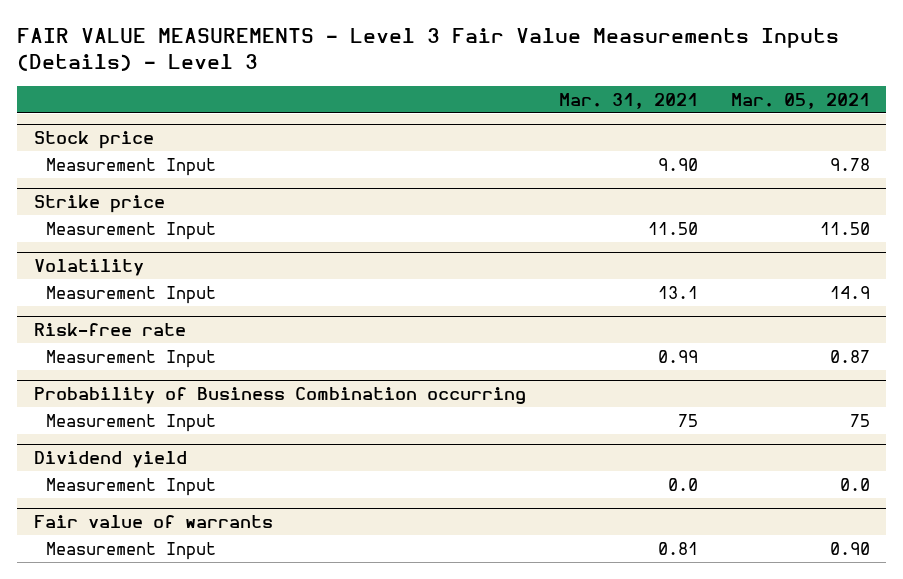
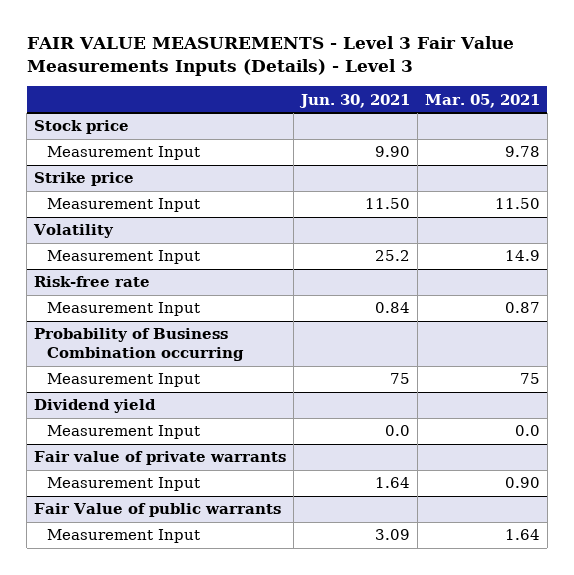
[558,92,698,109] Mar. 31, 2021 -> none
none -> [298,93,410,108] Jun. 30, 2021
[33,515,273,529] Fair value of warrants -> [34,451,287,466] Fair value of private warrants
none -> [34,503,282,518] Fair Value of public warrants
none -> [46,529,200,544] Measurement Input

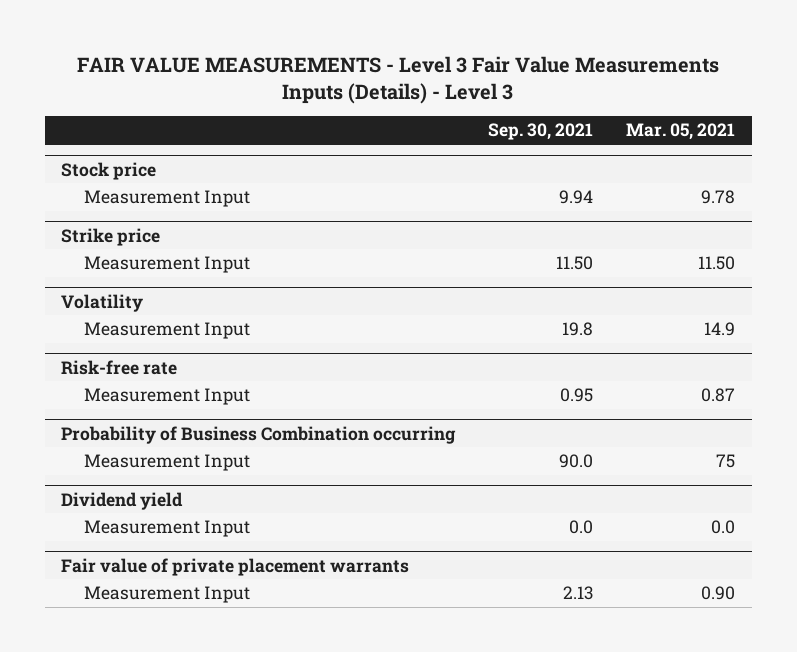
[298,93,410,108] Jun. 30, 2021 -> none
none -> [488,123,594,141] Sep. 30, 2021
[34,451,287,466] Fair value of private warrants -> [61,557,410,576] Fair value of private placement warrants
[34,503,282,518] Fair Value of public warrants -> none
[46,529,200,544] Measurement Input -> none

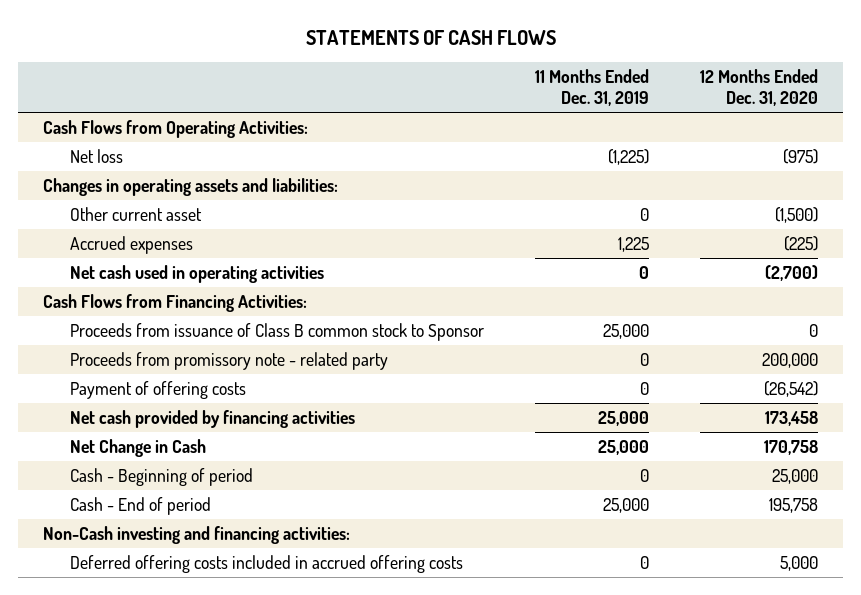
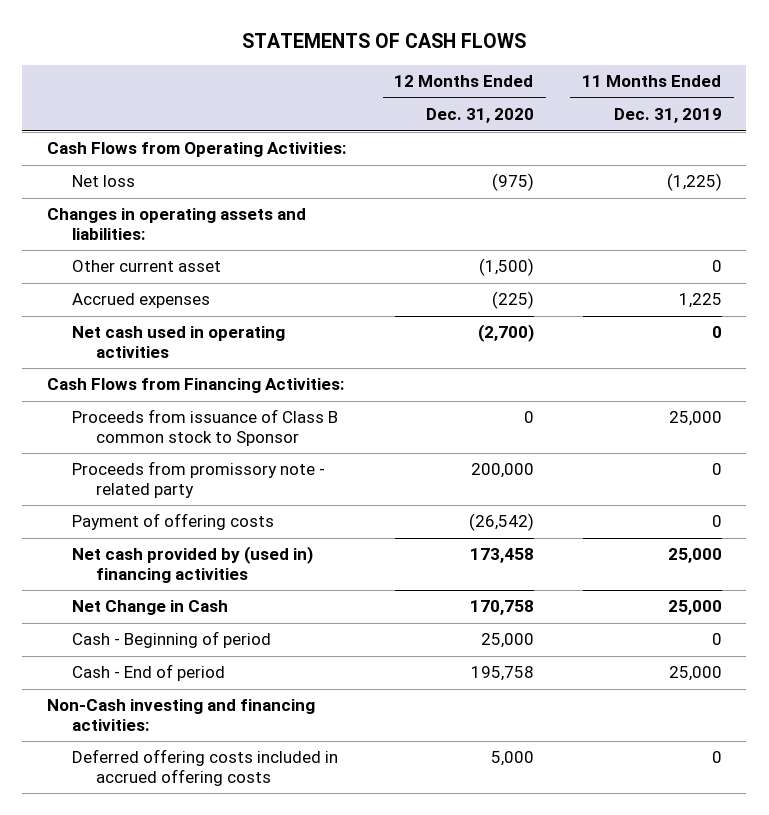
[70,409,356,428] Net cash provided by financing activities -> [71,546,313,583] Net cash provided by (used in) financing activities

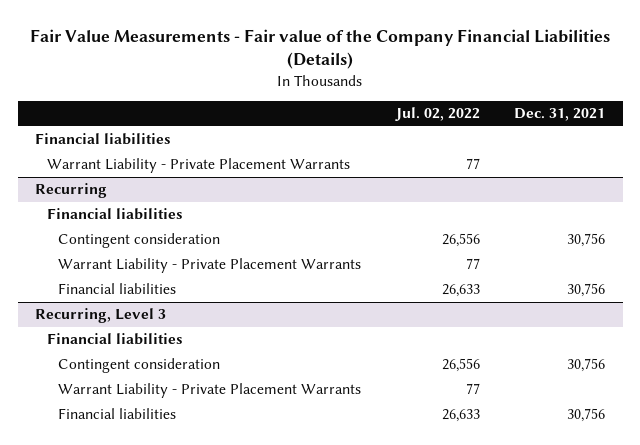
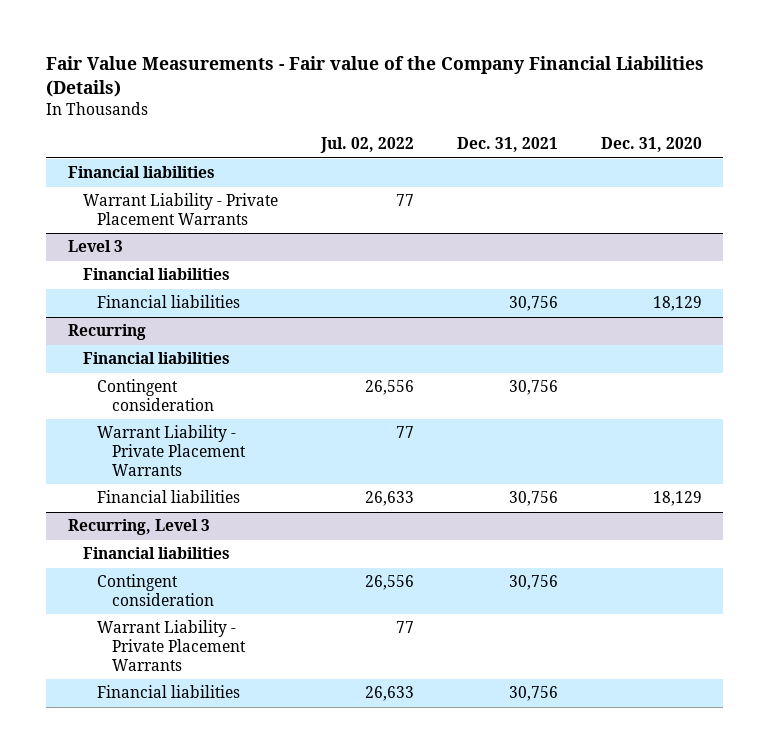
none -> [600,137,702,153] Dec. 31, 2020
none -> [67,240,123,253] Level 3
none -> [82,268,230,281] Financial liabilities
none -> [97,295,241,309] Financial liabilities

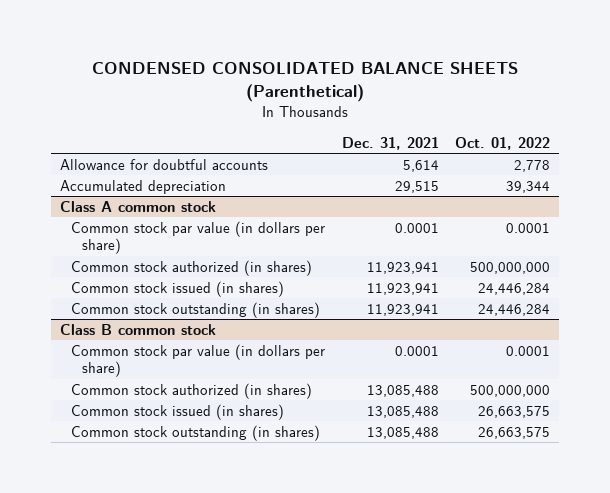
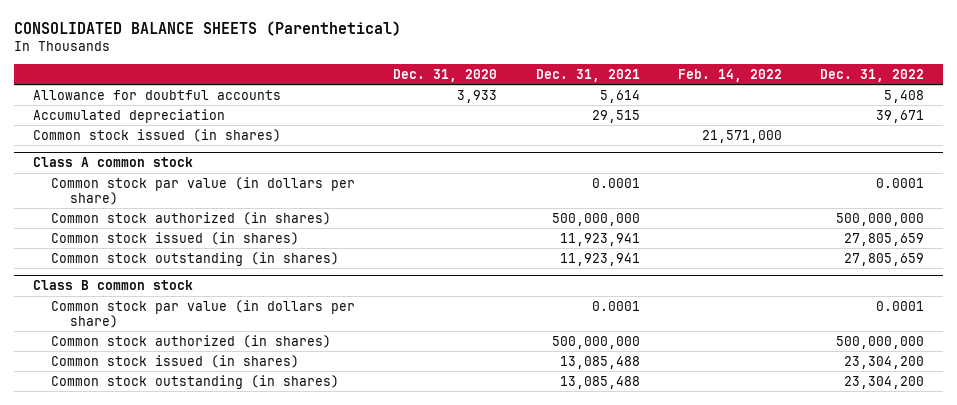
[92,62,519,103] CONDENSED CONSOLIDATED BALANCE SHEETS (Parenthetical) -> [13,20,401,36] CONSOLIDATED BALANCE SHEETS (Parenthetical)
[455,136,551,150] Oct. 01, 2022 -> none
none -> [393,69,498,83] Dec. 31, 2020
none -> [677,69,782,83] Feb. 14, 2022
none -> [820,69,925,83] Dec. 31, 2022
none -> [32,128,281,142] Common stock issued (in shares)
[366,261,439,274] 11,923,941 -> [551,212,640,226] 500,000,000
[366,384,439,397] 13,085,488 -> [551,335,640,349] 500,000,000

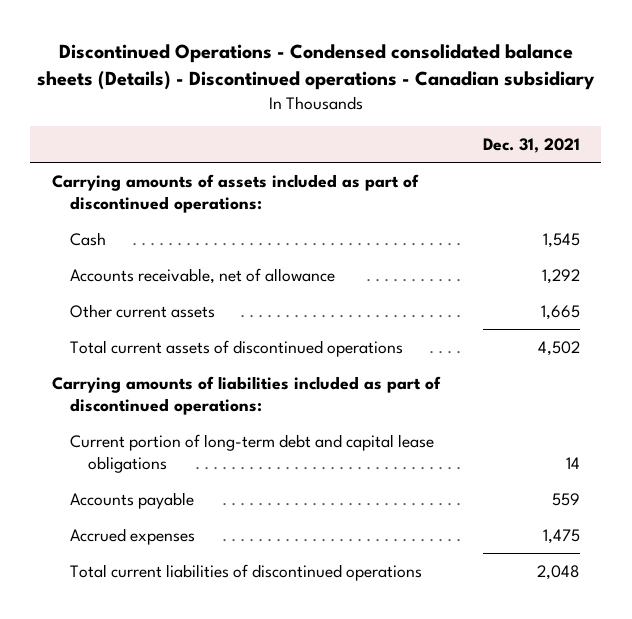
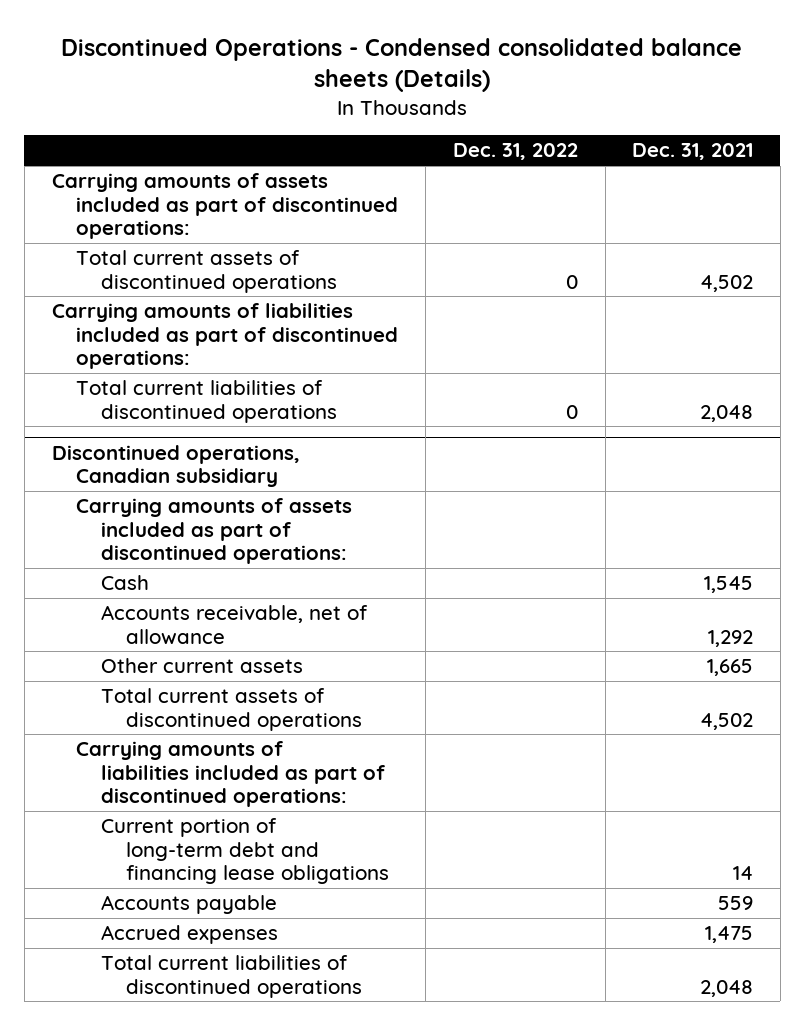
[36,43,595,91] Discontinued Operations - Condensed consolidated balance sheets (Details) - Discontinued operations - Canadian subsidiary -> [61,37,743,93] Discontinued Operations - Condensed consolidated balance sheets (Details)
none -> [452,143,578,161] Dec. 31, 2022
none -> [76,250,338,293] Total current assets of discontinued operations
none -> [51,303,399,370] Carrying amounts of liabilities included as part of discontinued operations:
none -> [76,380,338,423] Total current liabilities of discontinued operations
none -> [51,444,300,488] Discontinued operations, Canadian subsidiary
none -> [76,498,353,565] Carrying amounts of assets included as part of discontinued operations:
[69,433,434,473] Current portion of long-term debt and capital lease obligations -> [101,818,390,885] Current portion of long-term debt and financing lease obligations

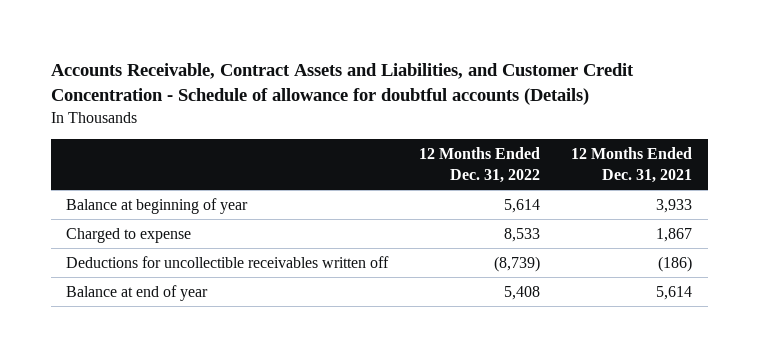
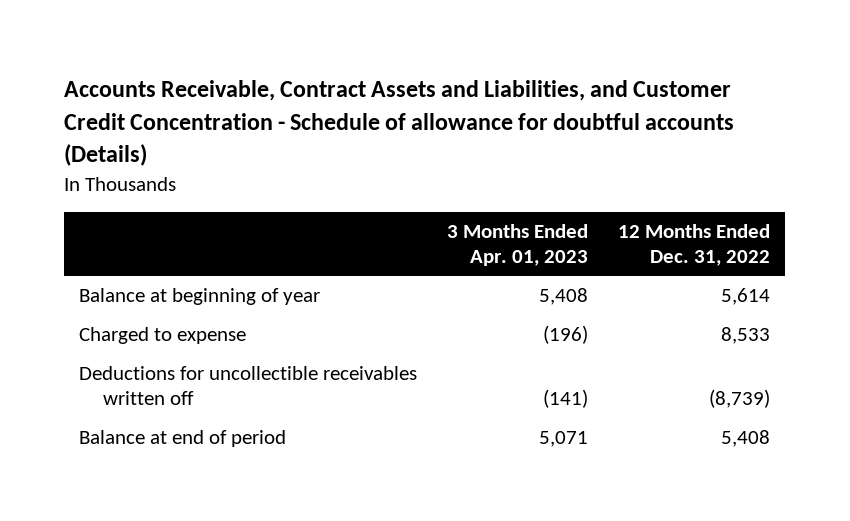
[571,146,693,183] 12 Months Ended Dec. 31, 2021 -> none
none -> [447,223,589,266] 3 Months Ended Apr. 01, 2023
[66,284,209,301] Balance at end of year -> [79,430,287,448] Balance at end of period

